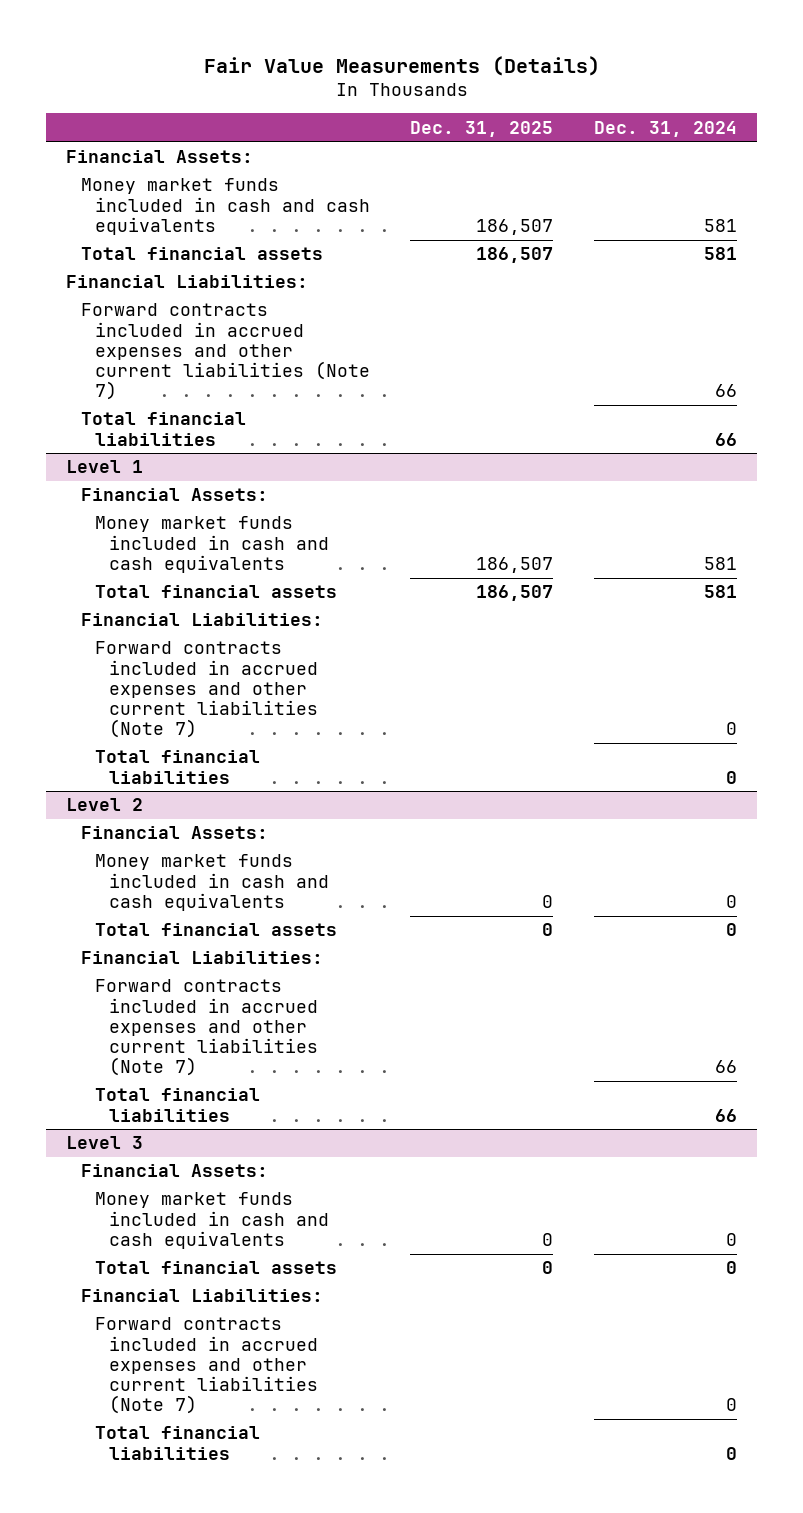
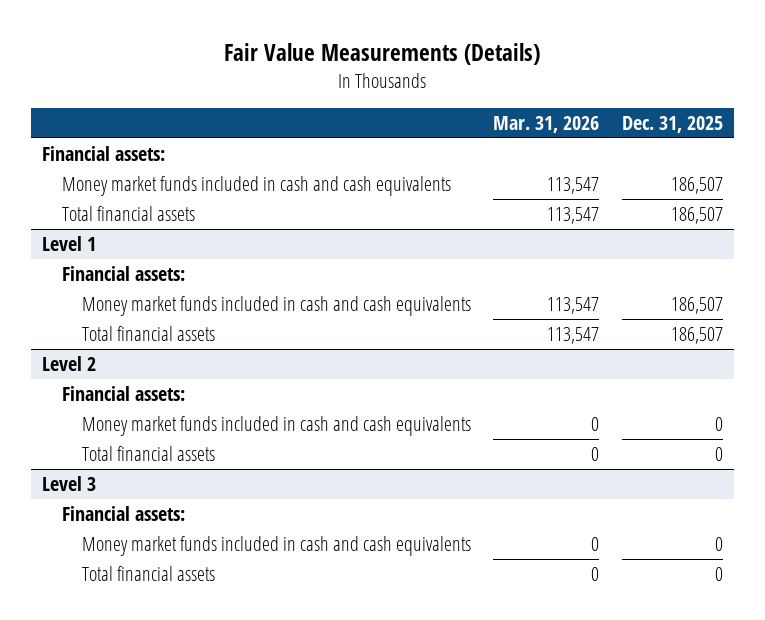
[593,120,737,137] Dec. 31, 2024 -> none
none -> [493,115,600,133] Mar. 31, 2026
[66,150,254,164] Financial Assets: -> [41,146,165,162] Financial assets:
[66,275,309,289] Financial Liabilities: -> none
[80,303,370,401] Forward contracts included in accrued expenses and other current liabilities (Note 7) -> none
[80,412,246,446] Total financial liabilities -> none
[80,488,268,502] Financial Assets: -> [61,266,185,282] Financial assets:
[80,613,323,627] Financial Liabilities: -> none
[94,641,319,739] Forward contracts included in accrued expenses and other current liabilities (Note 7) -> none
[94,750,260,784] Total financial liabilities -> none
[80,826,268,840] Financial Assets: -> [61,386,185,402] Financial assets:
[80,951,323,965] Financial Liabilities: -> none
[94,979,319,1077] Forward contracts included in accrued expenses and other current liabilities (Note 7) -> none
[94,1088,260,1122] Total financial liabilities -> none
[80,1164,268,1178] Financial Assets: -> [61,506,185,522] Financial assets:
[80,1289,323,1303] Financial Liabilities: -> none
[94,1317,319,1415] Forward contracts included in accrued expenses and other current liabilities (Note 7) -> none
[94,1426,260,1460] Total financial liabilities -> none

